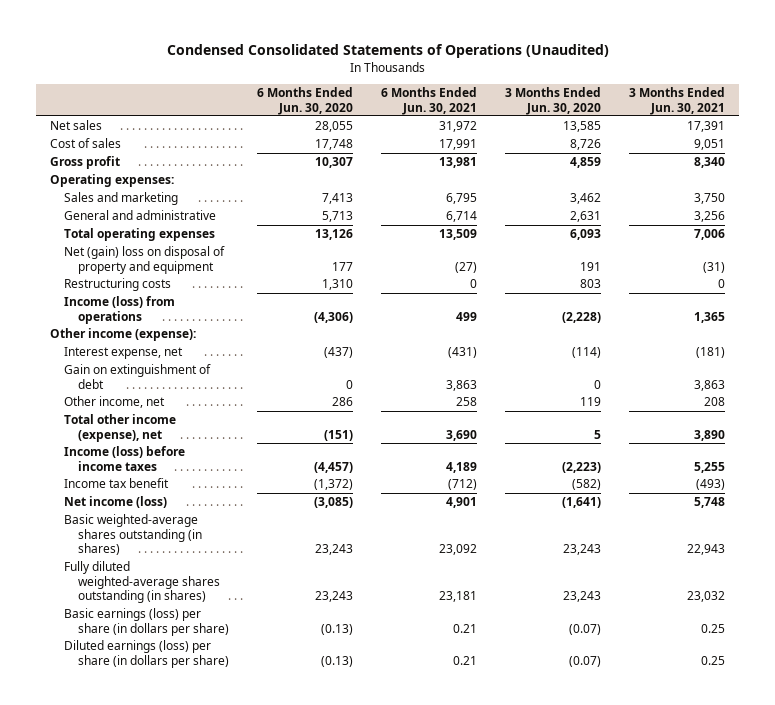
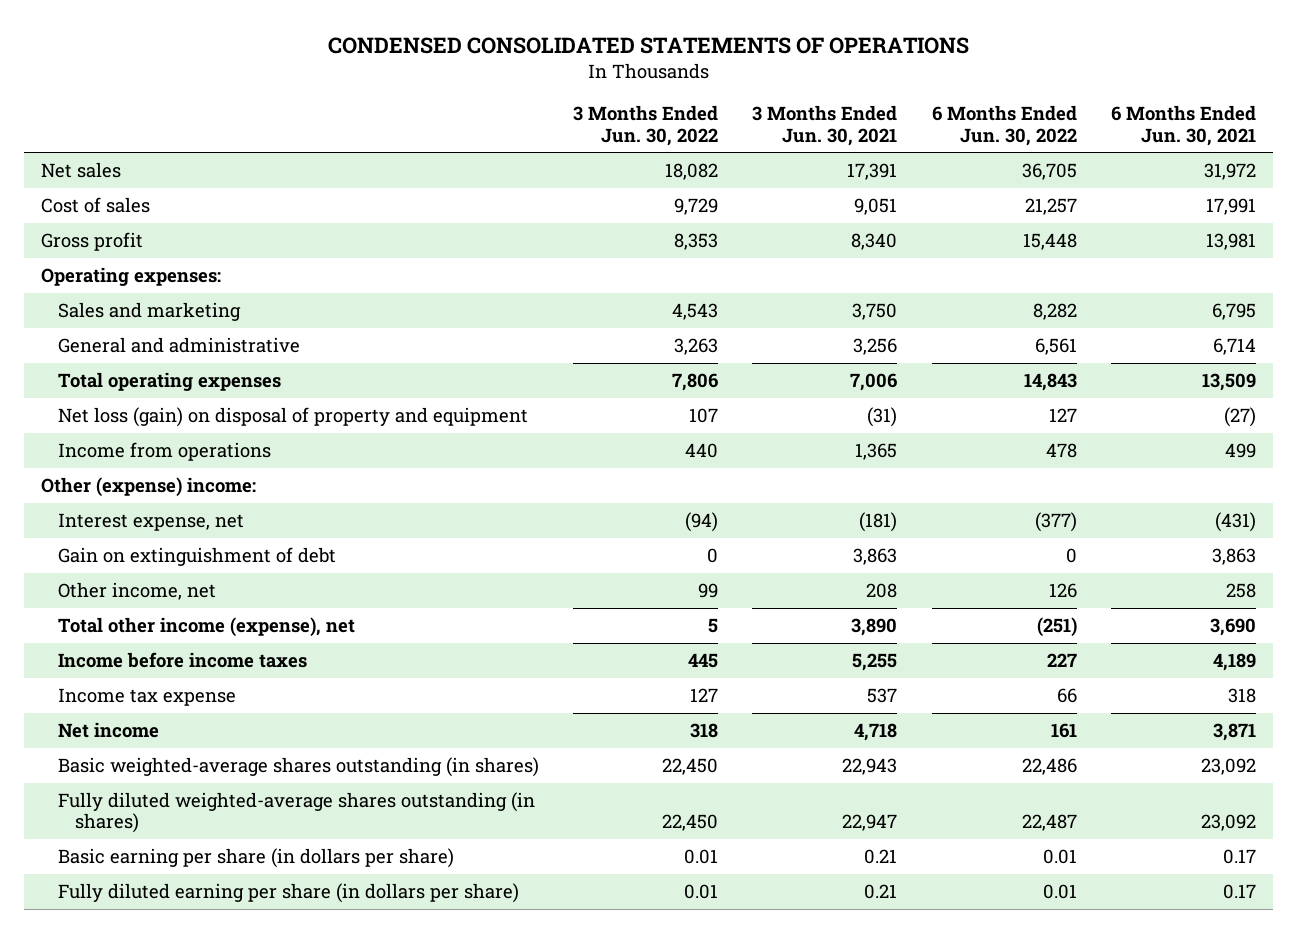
[166,44,609,59] Condensed Consolidated Statements of Operations (Unaudited) -> [327,36,969,54] CONDENSED CONSOLIDATED STATEMENTS OF OPERATIONS
[257,87,354,115] 6 Months Ended Jun. 30, 2020 -> none
[505,87,602,115] 3 Months Ended Jun. 30, 2020 -> none
none -> [573,105,719,146] 3 Months Ended Jun. 30, 2022
none -> [931,105,1077,146] 6 Months Ended Jun. 30, 2022
[64,278,172,292] Restructuring costs -> none
[64,246,226,274] Net (gain) loss on disposal of property and equipment -> [57,407,528,428] Net loss (gain) on disposal of property and equipment
[64,296,176,324] Income (loss) from operations -> [57,442,271,462] Income from operations
[50,328,197,342] Other income (expense): -> [41,477,257,498] Other (expense) income:
[64,446,186,471] Income (loss) before income taxes -> [57,652,307,669] Income before income taxes
[64,478,170,489] Income tax benefit -> [57,688,236,707] Income tax expense
[448,479,478,491] (712) -> [1228,688,1257,704] 318
[696,479,726,491] (493) -> [867,688,898,704] 537
[64,496,168,509] Net income (loss) -> [57,722,159,739] Net income
[446,497,478,509] 4,901 -> [1213,723,1257,742] 3,871
[694,497,726,509] 5,748 -> [854,723,898,742] 4,718
[439,591,478,603] 23,181 -> [1201,814,1257,832] 23,092
[687,591,726,603] 23,032 -> [842,814,898,832] 22,947
[64,608,229,636] Basic earnings (loss) per share (in dollars per share) -> [57,848,454,869] Basic earning per share (in dollars per share)
[453,623,478,633] 0.21 -> [1223,849,1257,865] 0.17
[701,623,726,633] 0.25 -> [864,849,898,865] 0.21
[64,640,229,668] Diluted earnings (loss) per share (in dollars per share) -> [57,883,519,904] Fully diluted earning per share (in dollars per share)
[453,655,478,665] 0.21 -> [1223,884,1257,900] 0.17
[701,655,726,665] 0.25 -> [864,884,898,900] 0.21

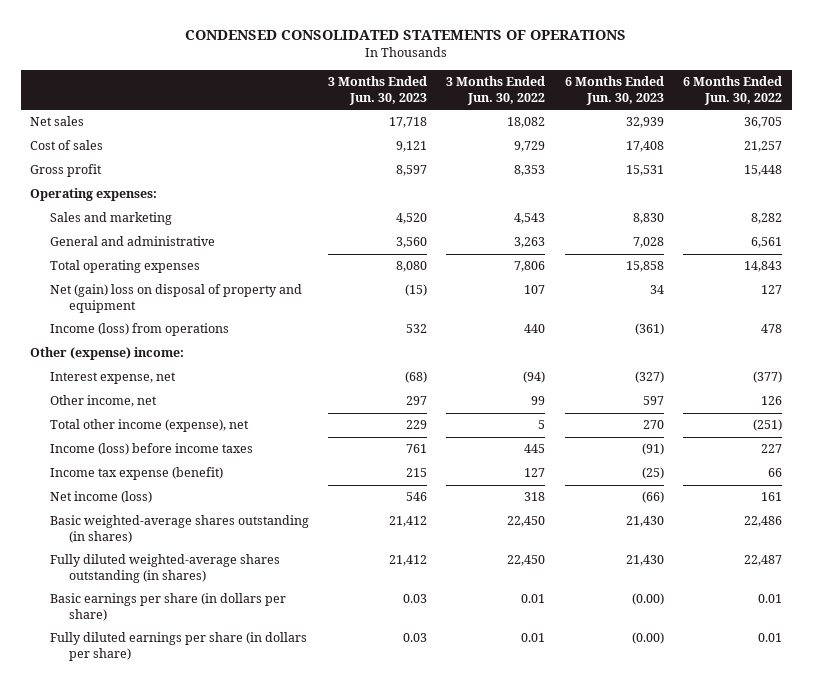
[752,105,898,146] 3 Months Ended Jun. 30, 2021 -> none
[1111,105,1257,146] 6 Months Ended Jun. 30, 2021 -> none
none -> [327,76,427,105] 3 Months Ended Jun. 30, 2023
none -> [564,76,664,105] 6 Months Ended Jun. 30, 2023
[57,407,528,428] Net loss (gain) on disposal of property and equipment -> [49,284,302,313] Net (gain) loss on disposal of property and equipment
[57,442,271,462] Income from operations -> [49,323,229,337] Income (loss) from operations
[57,547,336,567] Gain on extinguishment of debt -> none
[57,652,307,669] Income before income taxes -> [49,443,253,456] Income (loss) before income taxes
[57,688,236,707] Income tax expense -> [49,467,223,481] Income tax expense (benefit)
[57,722,159,739] Net income -> [49,491,152,504] Net income (loss)
[57,848,454,869] Basic earning per share (in dollars per share) -> [49,593,286,621] Basic earnings per share (in dollars per share)
[57,883,519,904] Fully diluted earning per share (in dollars per share) -> [49,632,307,661] Fully diluted earnings per share (in dollars per share)

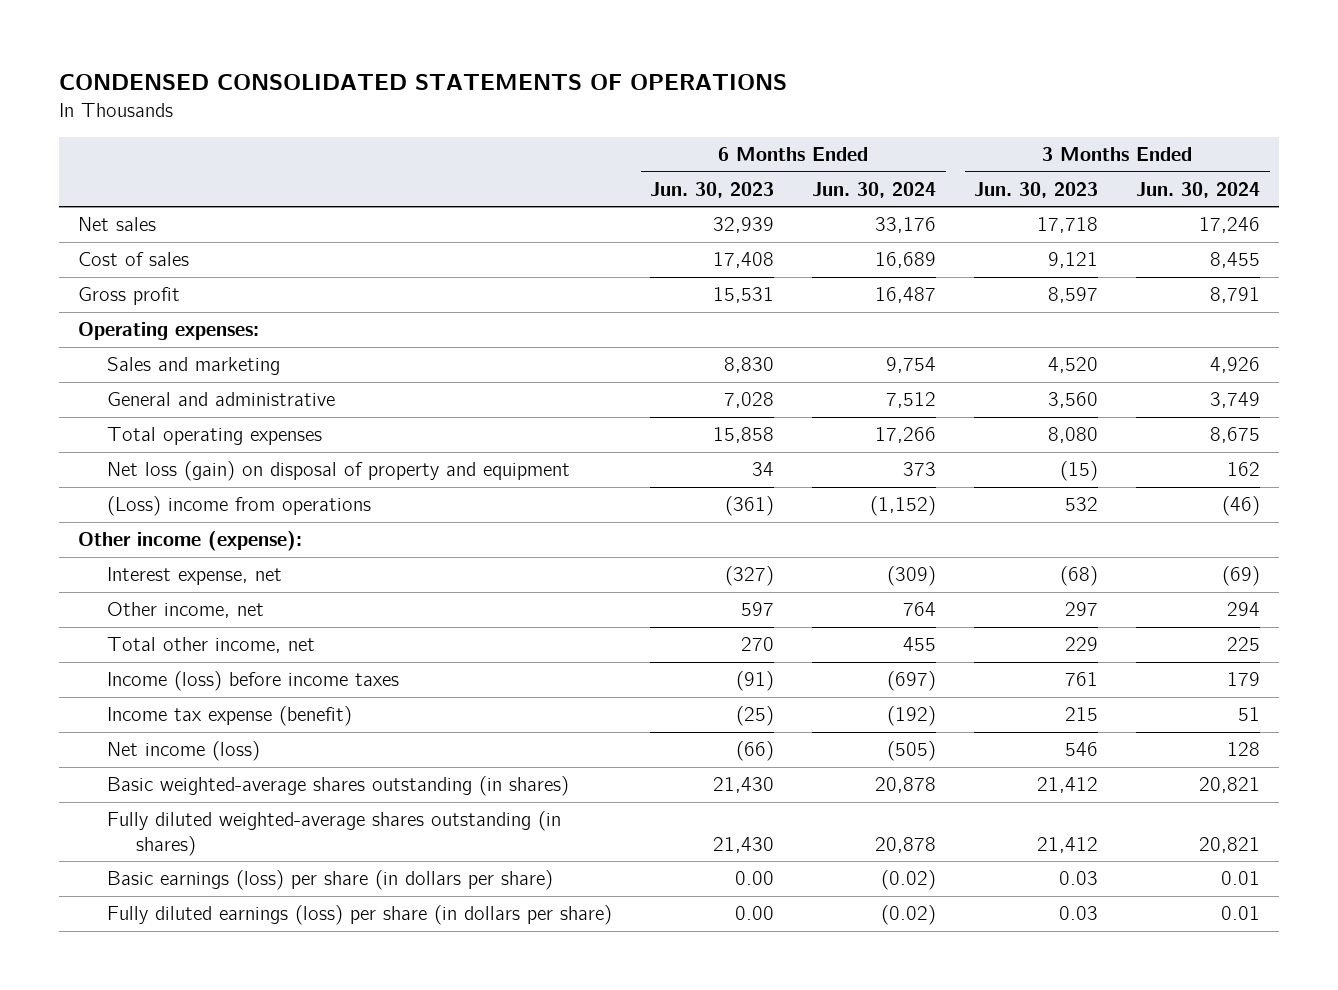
[446,76,546,105] 3 Months Ended Jun. 30, 2022 -> none
[683,76,783,105] 6 Months Ended Jun. 30, 2022 -> none
none -> [812,182,937,199] Jun. 30, 2024
none -> [1136,182,1261,199] Jun. 30, 2024
[49,284,302,313] Net (gain) loss on disposal of property and equipment -> [107,461,571,482] Net loss (gain) on disposal of property and equipment
[49,323,229,337] Income (loss) from operations -> [107,496,372,517] (Loss) income from operations
[30,347,185,361] Other (expense) income: -> [77,531,302,552] Other income (expense):
[49,419,249,433] Total other income (expense), net -> [107,637,316,654] Total other income, net
[49,593,286,621] Basic earnings per share (in dollars per share) -> [107,870,554,891] Basic earnings (loss) per share (in dollars per share)
[631,593,664,606] (0.00) -> [735,871,775,886] 0.00
[49,632,307,661] Fully diluted earnings per share (in dollars per share) -> [107,905,613,926] Fully diluted earnings (loss) per share (in dollars per share)
[631,632,664,645] (0.00) -> [735,906,775,921] 0.00

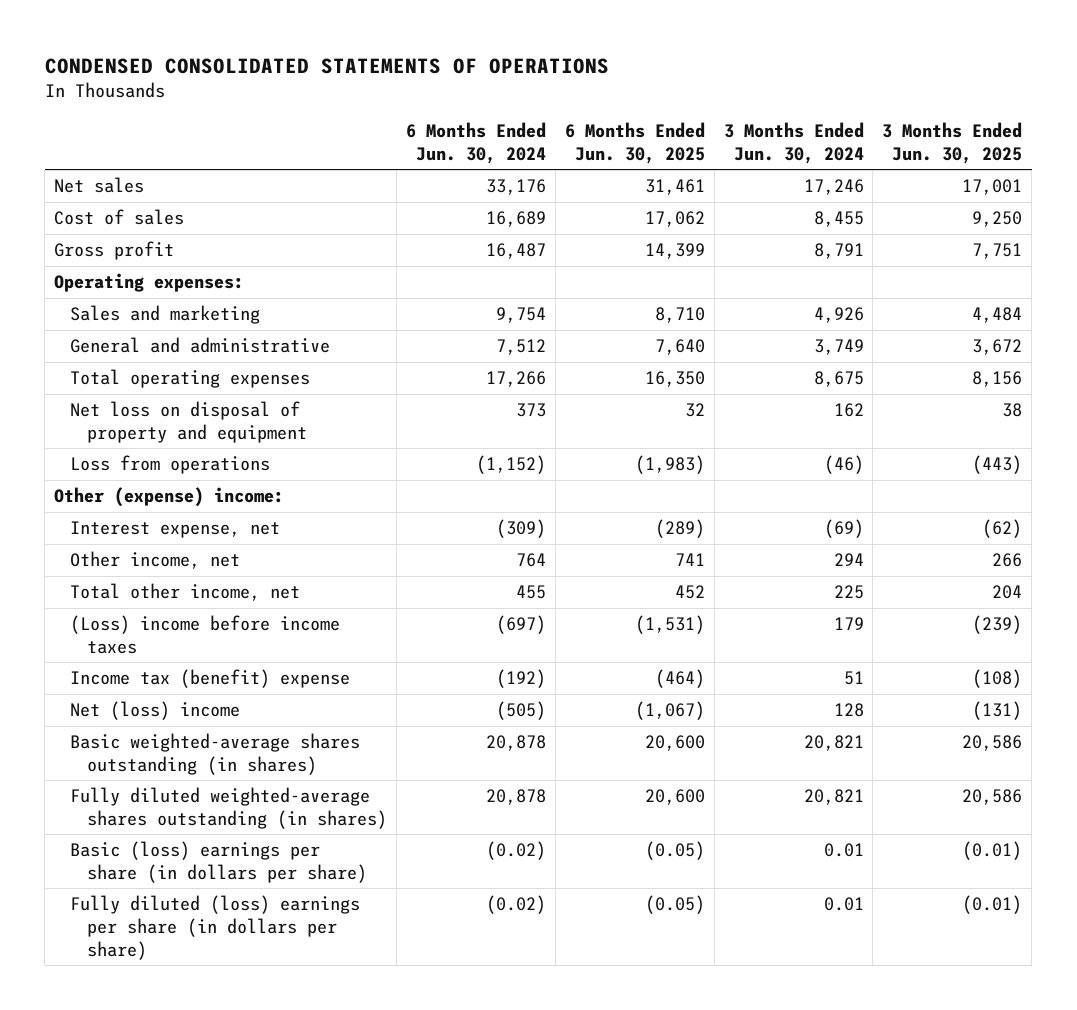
[650,182,775,199] Jun. 30, 2023 -> none
[974,182,1099,199] Jun. 30, 2023 -> none
none -> [564,122,705,164] 6 Months Ended Jun. 30, 2025
none -> [882,122,1023,164] 3 Months Ended Jun. 30, 2025
[107,461,571,482] Net loss (gain) on disposal of property and equipment -> [70,401,307,443] Net loss on disposal of property and equipment
[107,496,372,517] (Loss) income from operations -> [70,455,271,475] Loss from operations
[77,531,302,552] Other income (expense): -> [54,487,285,508] Other (expense) income:
[107,671,400,692] Income (loss) before income taxes -> [70,615,341,654] (Loss) income before income taxes
[107,706,353,727] Income tax expense (benefit) -> [70,669,351,689] Income tax (benefit) expense
[107,741,261,762] Net income (loss) -> [70,701,241,721] Net (loss) income
[107,870,554,891] Basic earnings (loss) per share (in dollars per share) -> [70,841,367,883] Basic (loss) earnings per share (in dollars per share)
[107,905,613,926] Fully diluted earnings (loss) per share (in dollars per share) -> [70,895,361,960] Fully diluted (loss) earnings per share (in dollars per share)

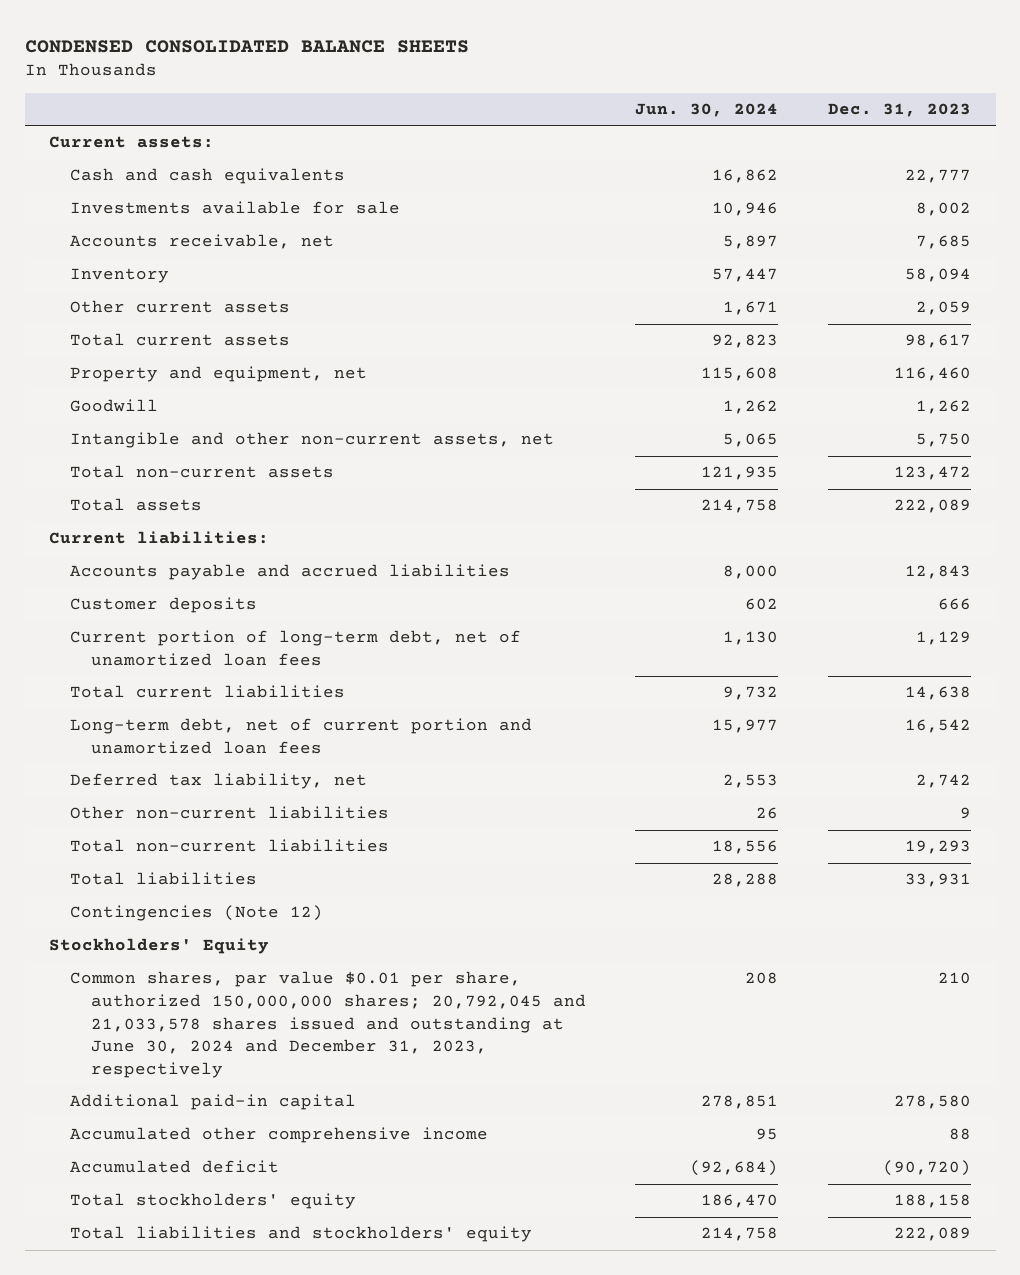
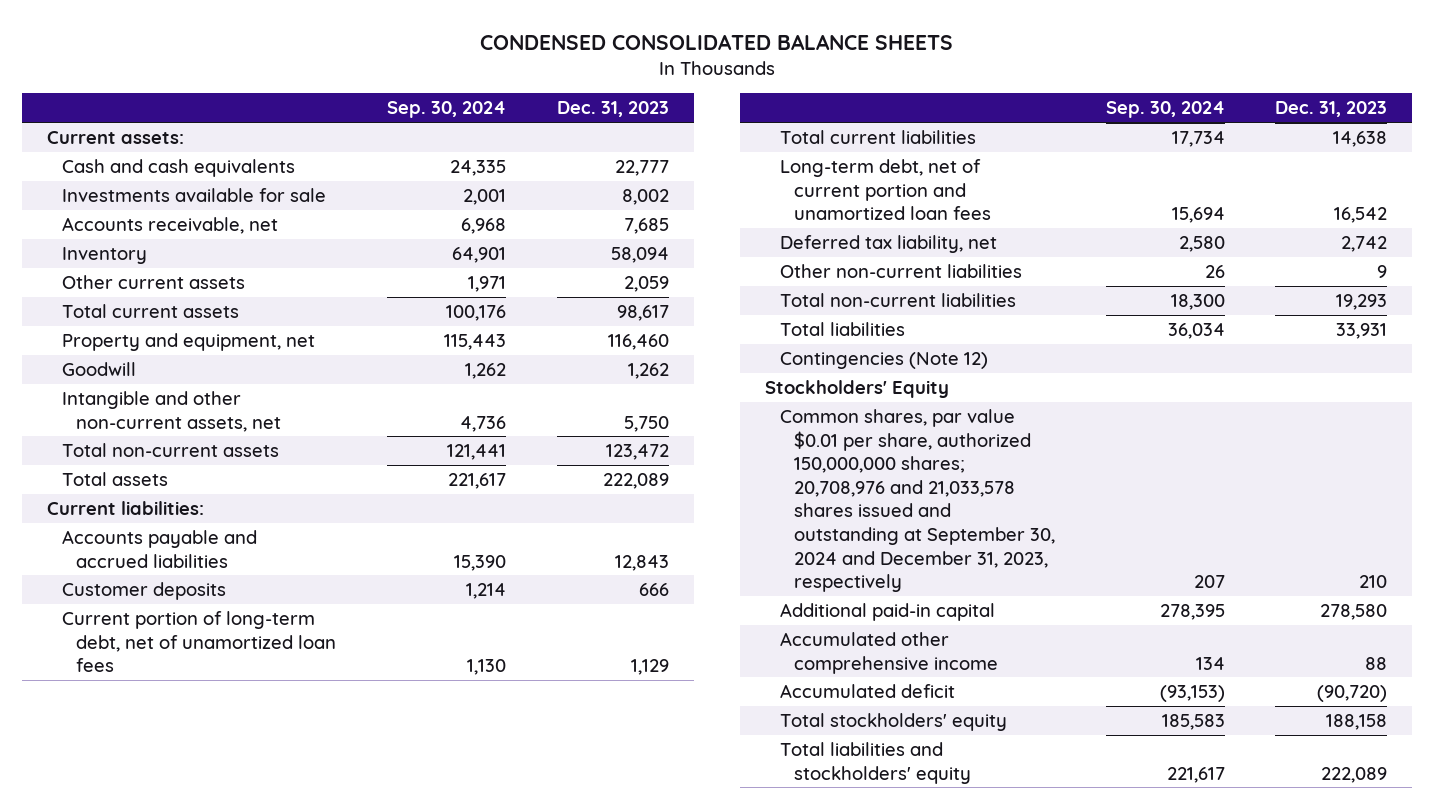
[635,103,779,118] Jun. 30, 2024 -> none
none -> [387,101,507,119] Sep. 30, 2024
[70,971,586,1078] Common shares, par value $0.01 per share, authorized 150,000,000 shares; 20,792,045 and 21,033,578 shares issued and outstanding at June 30, 2024 and December 31, 2023, respectively -> [779,408,1056,593] Common shares, par value $0.01 per share, authorized 150,000,000 shares; 20,708,976 and 21,033,578 shares issued and outstanding at September 30, 2024 and December 31, 2023, respectively

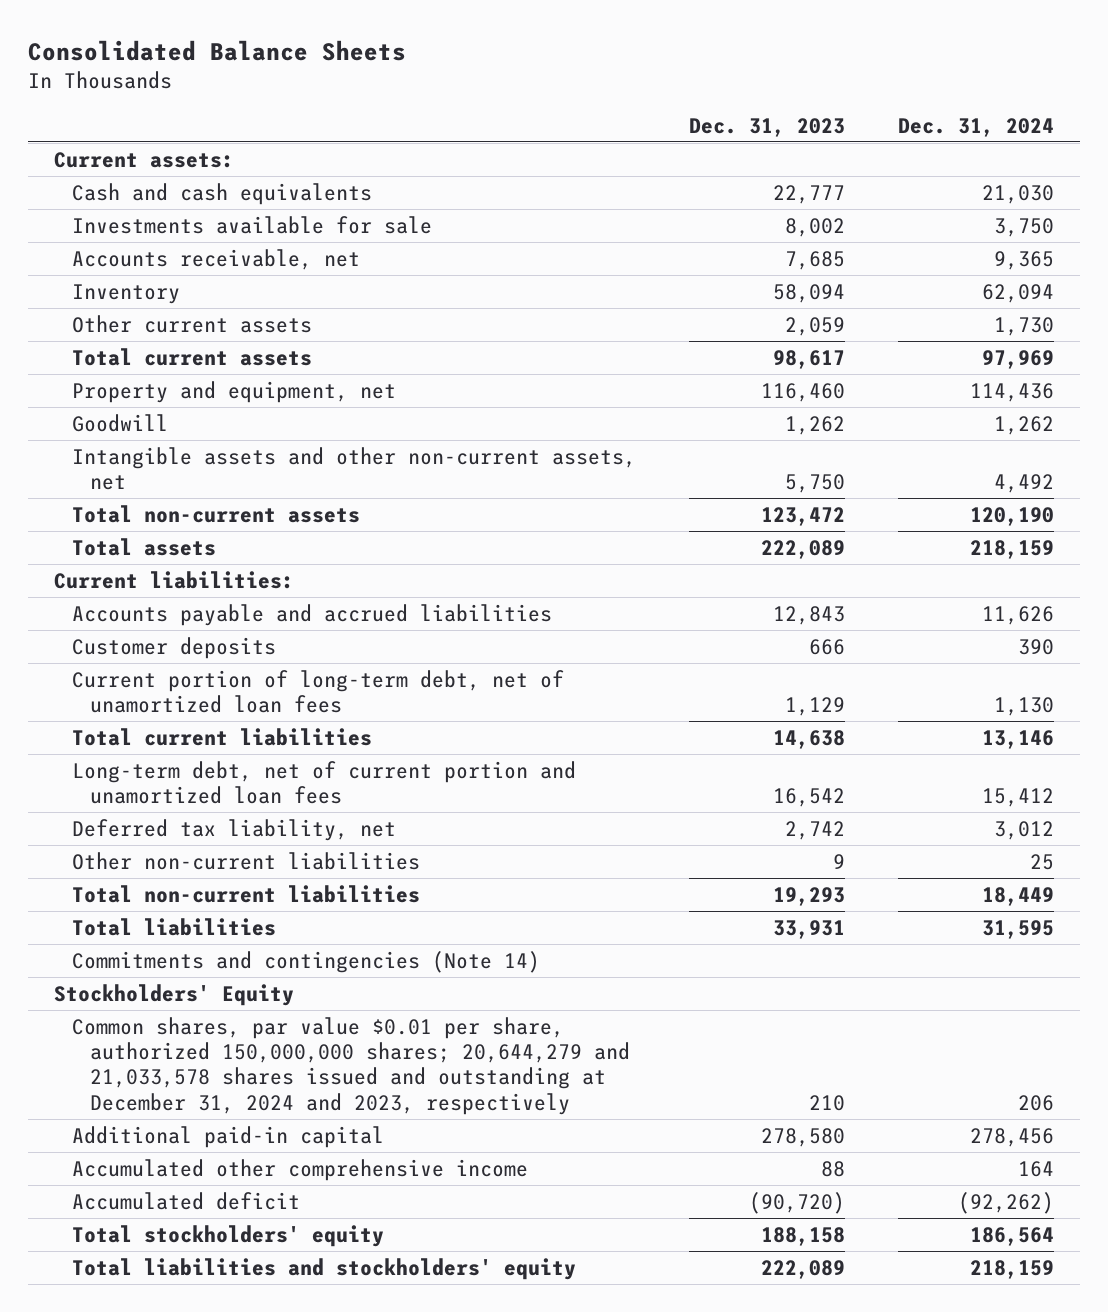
[480,34,954,51] CONDENSED CONSOLIDATED BALANCE SHEETS -> [27,39,406,61] Consolidated Balance Sheets
[387,101,507,119] Sep. 30, 2024 -> none
none -> [897,117,1054,137] Dec. 31, 2024
[61,390,281,432] Intangible and other non-current assets, net -> [72,446,637,491] Intangible assets and other non-current assets, net
[779,351,988,369] Contingencies (Note 12) -> [72,950,541,973] Commitments and contingencies (Note 14)
[779,408,1056,593] Common shares, par value $0.01 per share, authorized 150,000,000 shares; 20,708,976 and 21,033,578 shares issued and outstanding at September 30, 2024 and December 31, 2023, respectively -> [72,1016,631,1115] Common shares, par value $0.01 per share, authorized 150,000,000 shares; 20,644,279 and 21,033,578 shares issued and outstanding at December 31, 2024 and 2023, respectively

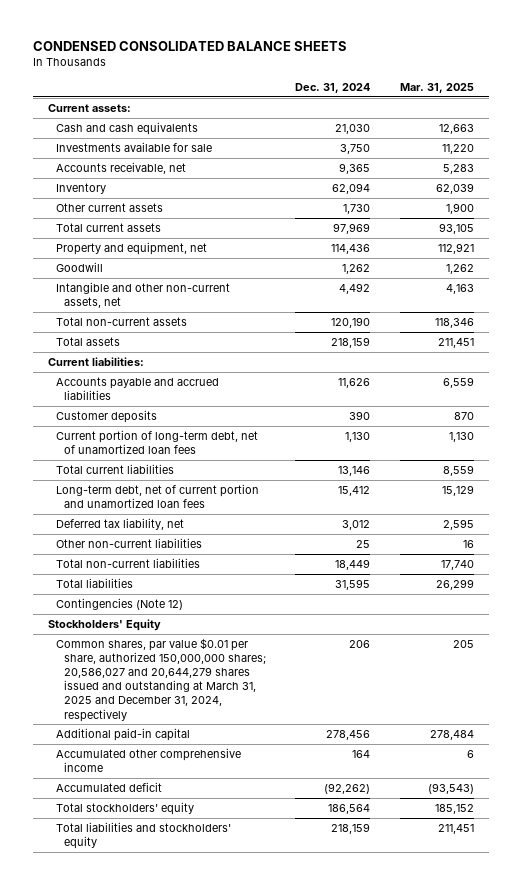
[27,39,406,61] Consolidated Balance Sheets -> [33,40,348,51] CONDENSED CONSOLIDATED BALANCE SHEETS
[688,117,845,137] Dec. 31, 2023 -> none
none -> [400,83,475,94] Mar. 31, 2025
[72,446,637,491] Intangible assets and other non-current assets, net -> [55,282,230,309] Intangible and other non-current assets, net
[72,950,541,973] Commitments and contingencies (Note 14) -> [55,598,183,611] Contingencies (Note 12)
[72,1016,631,1115] Common shares, par value $0.01 per share, authorized 150,000,000 shares; 20,644,279 and 21,033,578 shares issued and outstanding at December 31, 2024 and 2023, respectively -> [55,638,266,722] Common shares, par value $0.01 per share, authorized 150,000,000 shares; 20,586,027 and 20,644,279 shares issued and outstanding at March 31, 2025 and December 31, 2024, respectively

